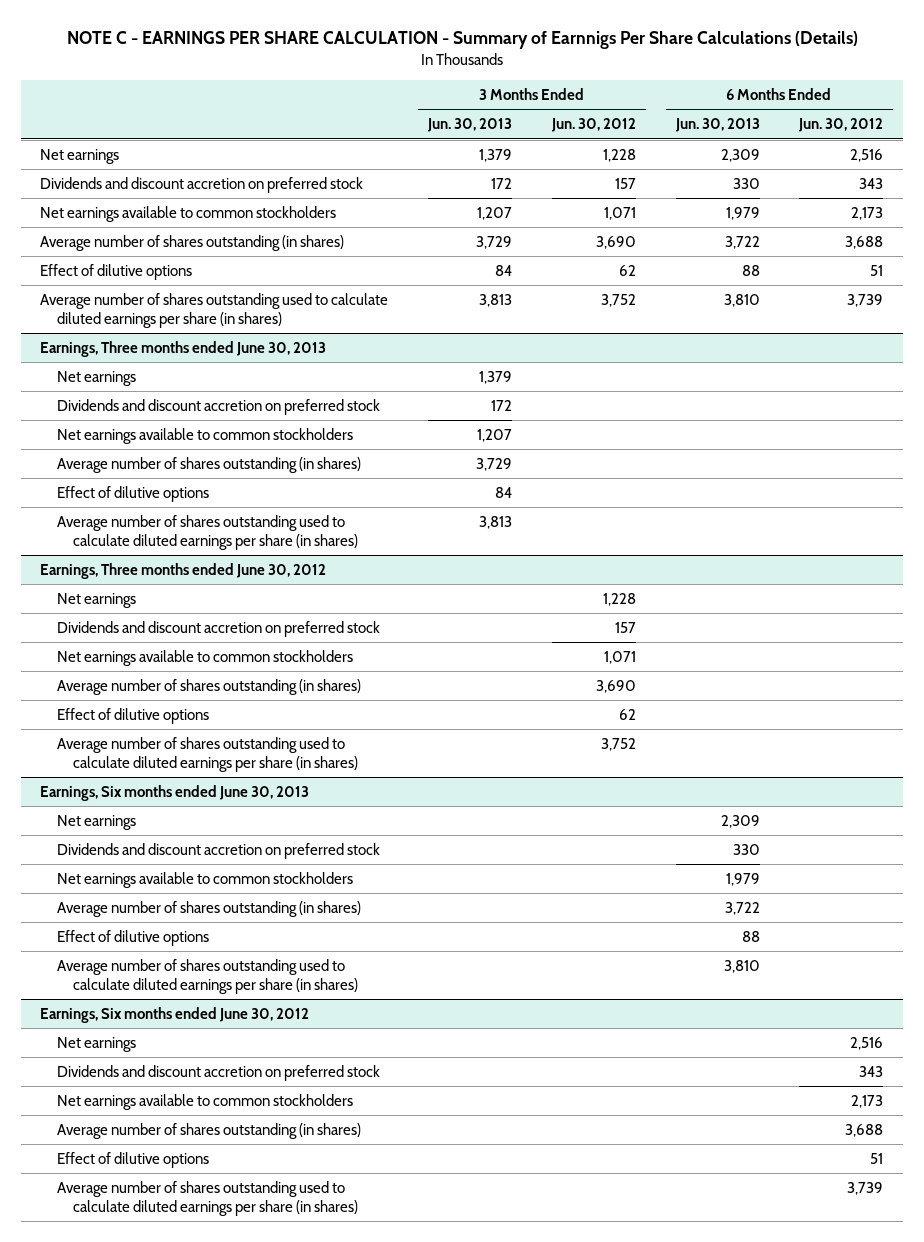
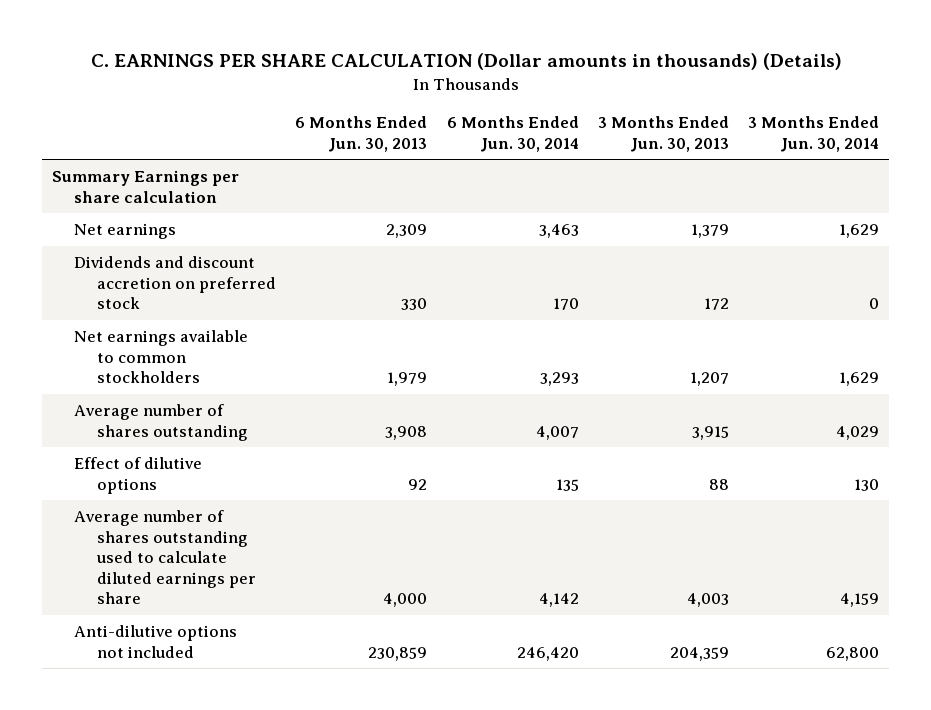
[66,31,858,50] NOTE C - EARNINGS PER SHARE CALCULATION - Summary of Earnnigs Per Share Calculations (Details) -> [90,53,842,71] C. EARNINGS PER SHARE CALCULATION (Dollar amounts in thousands) (Details)
[550,118,636,133] Jun. 30, 2012 -> none
[798,118,884,133] Jun. 30, 2012 -> none
none -> [446,115,579,152] 6 Months Ended Jun. 30, 2014
none -> [748,115,880,152] 3 Months Ended Jun. 30, 2014
none -> [51,169,239,203] Summary Earnings per share calculation
[40,341,327,358] Earnings, Three months ended June 30, 2013 -> none
[56,371,136,387] Net earnings -> none
[56,399,380,416] Dividends and discount accretion on preferred stock -> none
[56,428,353,445] Net earnings available to common stockholders -> none
[56,457,361,474] Average number of shares outstanding (in shares) -> none
[56,486,209,503] Effect of dilutive options -> none
[56,515,359,550] Average number of shares outstanding used to calculate diluted earnings per share (in shares) -> none
[40,563,327,580] Earnings, Three months ended June 30, 2012 -> none
[56,593,136,609] Net earnings -> none
[56,621,380,638] Dividends and discount accretion on preferred stock -> none
[56,650,353,667] Net earnings available to common stockholders -> none
[56,679,361,696] Average number of shares outstanding (in shares) -> none
[56,708,209,725] Effect of dilutive options -> none
[56,737,359,772] Average number of shares outstanding used to calculate diluted earnings per share (in shares) -> none
[40,785,310,802] Earnings, Six months ended June 30, 2013 -> none
[56,815,136,831] Net earnings -> none
[56,843,380,860] Dividends and discount accretion on preferred stock -> none
[56,872,353,889] Net earnings available to common stockholders -> none
[56,901,361,918] Average number of shares outstanding (in shares) -> none
[56,930,209,947] Effect of dilutive options -> none
[56,959,359,994] Average number of shares outstanding used to calculate diluted earnings per share (in shares) -> none
[40,1007,310,1024] Earnings, Six months ended June 30, 2012 -> none
[56,1037,136,1053] Net earnings -> none
[56,1065,380,1082] Dividends and discount accretion on preferred stock -> none
[56,1094,353,1111] Net earnings available to common stockholders -> none
[56,1123,361,1140] Average number of shares outstanding (in shares) -> none
[56,1152,209,1169] Effect of dilutive options -> none
[56,1181,359,1216] Average number of shares outstanding used to calculate diluted earnings per share (in shares) -> none
[40,235,345,252] Average number of shares outstanding (in shares) -> [74,403,249,441] Average number of shares outstanding
[476,236,513,250] 3,729 -> [692,425,730,440] 3,915
[724,236,760,250] 3,722 -> [385,425,428,440] 3,908
[495,265,513,277] 84 -> [709,478,730,490] 88
[741,265,760,277] 88 -> [408,478,428,490] 92
[40,293,389,328] Average number of shares outstanding used to calculate diluted earnings per share (in shares) -> [74,509,257,605] Average number of shares outstanding used to calculate diluted earnings per share
[479,294,513,308] 3,813 -> [687,593,730,608] 4,003
[723,294,760,308] 3,810 -> [383,593,428,608] 4,000
none -> [74,624,238,658] Anti-dilutive options not included

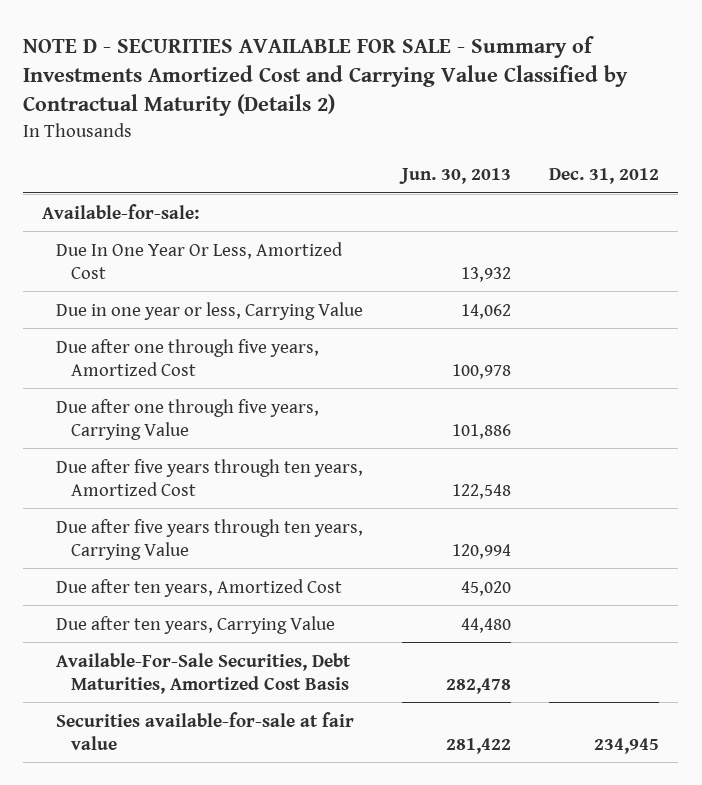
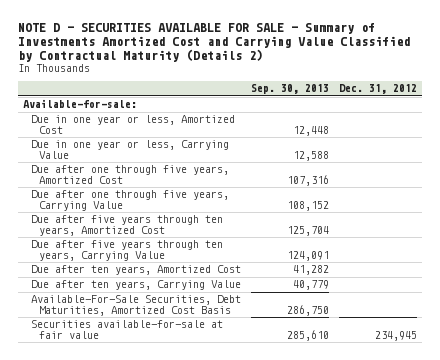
[398,167,511,184] Jun. 30, 2013 -> none
none -> [250,84,329,95] Sep. 30, 2013
[56,241,344,279] Due In One Year Or Less, Amortized Cost -> [31,115,236,135] Due in one year or less, Amortized Cost

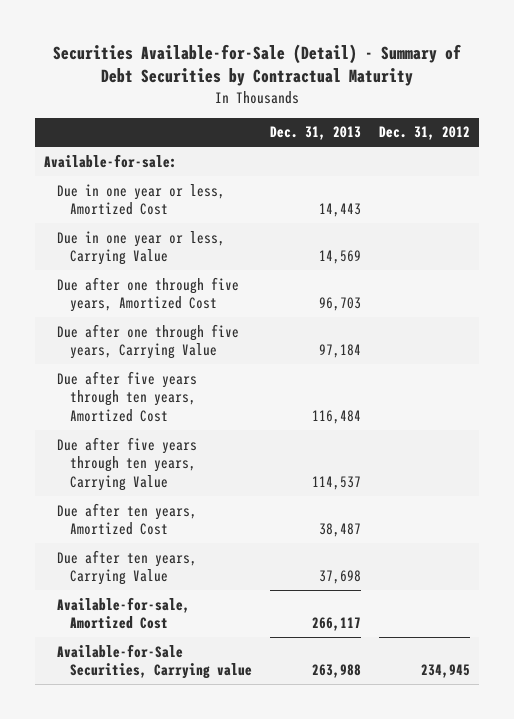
[18,23,411,62] NOTE D - SECURITIES AVAILABLE FOR SALE - Summary of Investments Amortized Cost and Carrying Value Classified by Contractual Maturity (Details 2) -> [53,43,462,87] Securities Available-for-Sale (Detail) - Summary of Debt Securities by Contractual Maturity
[250,84,329,95] Sep. 30, 2013 -> none
none -> [270,126,362,141] Dec. 31, 2013
[31,295,242,317] Available-For-Sale Securities, Debt Maturities, Amortized Cost Basis -> [57,596,191,630] Available-for-sale, Amortized Cost
[31,320,224,340] Securities available-for-sale at fair value -> [57,643,253,680] Available-for-Sale Securities, Carrying value

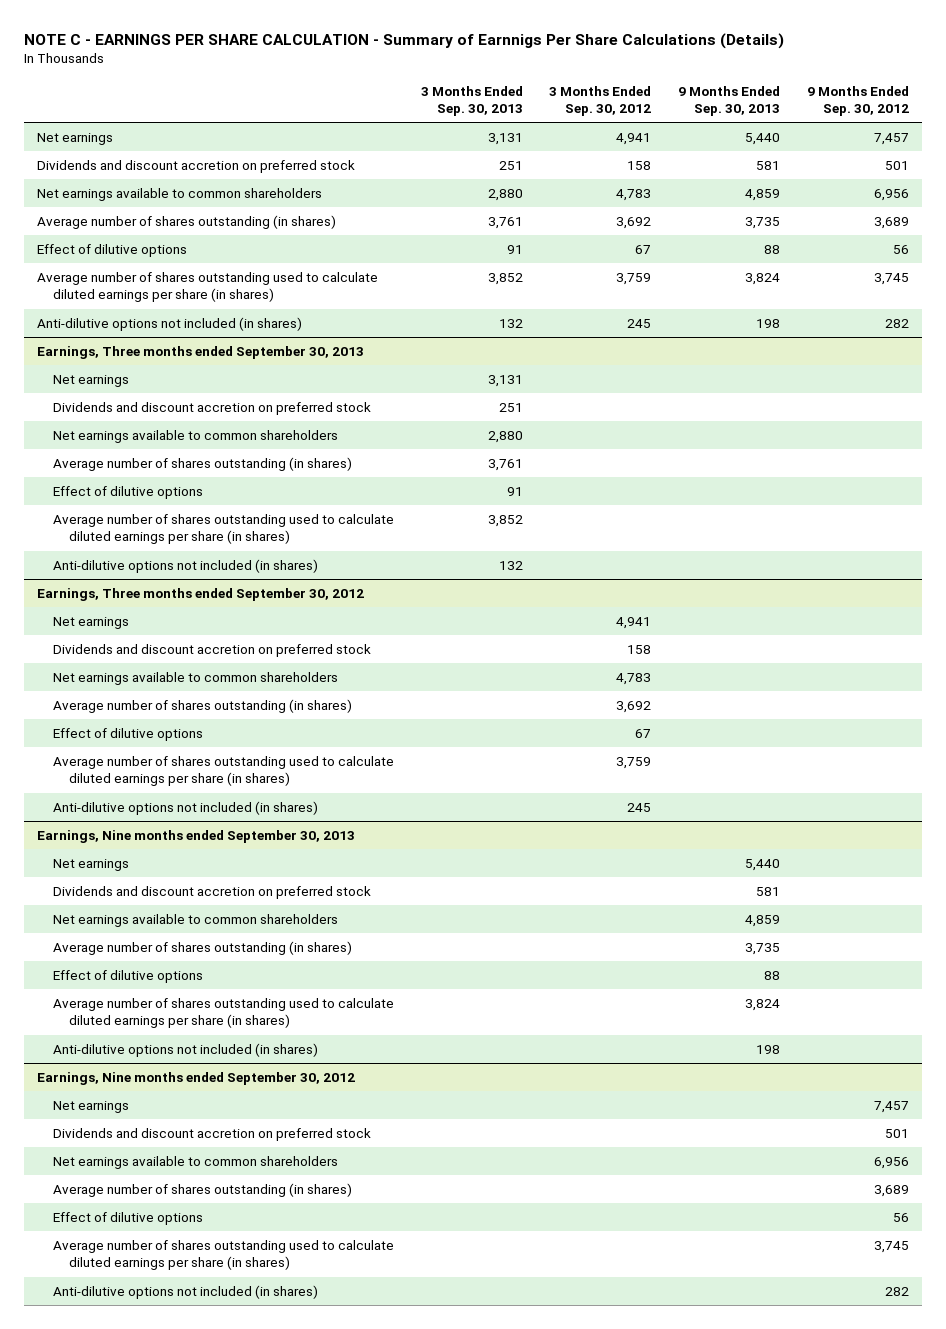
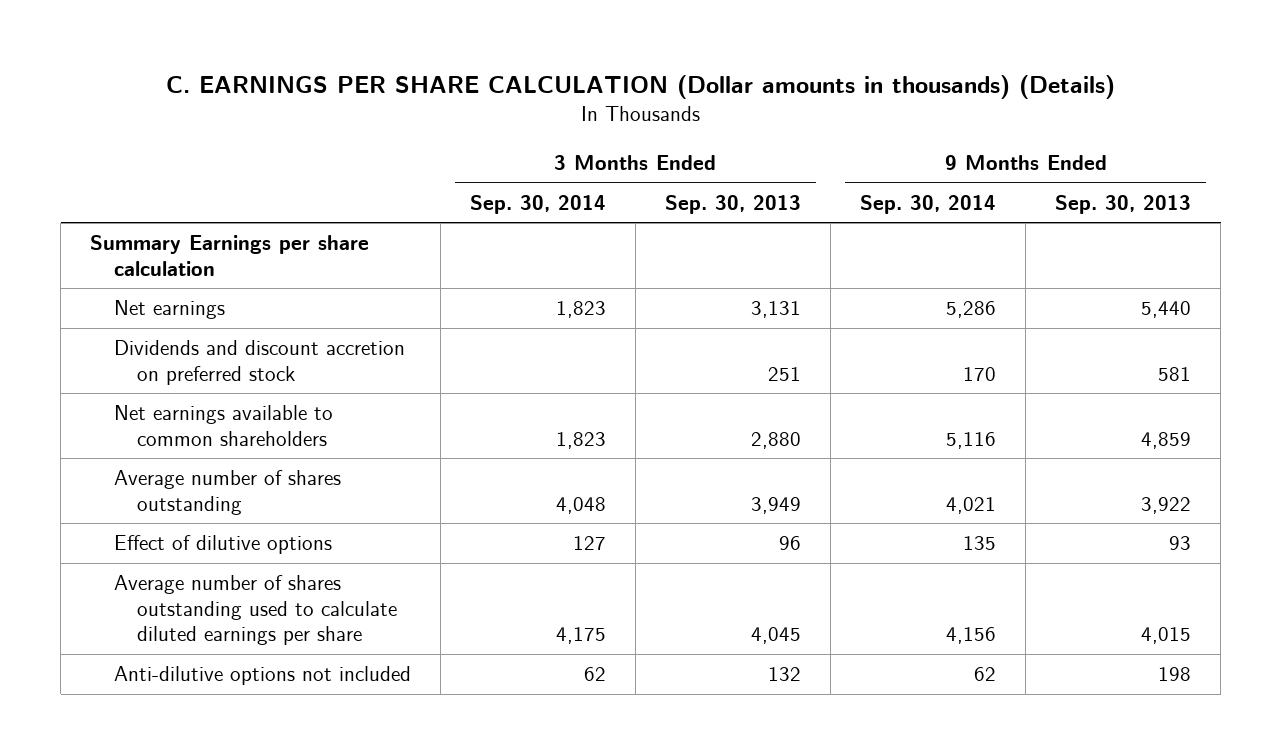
[23,32,784,49] NOTE C - EARNINGS PER SHARE CALCULATION - Summary of Earnnigs Per Share Calculations (Details) -> [165,75,1115,100] C. EARNINGS PER SHARE CALCULATION (Dollar amounts in thousands) (Details)
[549,85,652,117] 3 Months Ended Sep. 30, 2012 -> none
[806,85,909,117] 9 Months Ended Sep. 30, 2012 -> none
none -> [469,194,606,214] Sep. 30, 2014
none -> [860,194,997,214] Sep. 30, 2014
none -> [90,235,370,276] Summary Earnings per share calculation
[36,345,364,359] Earnings, Three months ended September 30, 2013 -> none
[52,374,129,387] Net earnings -> none
[52,401,371,415] Dividends and discount accretion on preferred stock -> none
[52,429,338,443] Net earnings available to common shareholders -> none
[52,456,352,471] Average number of shares outstanding (in shares) -> none
[52,485,203,499] Effect of dilutive options -> none
[52,513,394,545] Average number of shares outstanding used to calculate diluted earnings per share (in shares) -> none
[52,558,318,573] Anti-dilutive options not included (in shares) -> none
[36,587,364,601] Earnings, Three months ended September 30, 2012 -> none
[52,616,129,629] Net earnings -> none
[52,643,371,657] Dividends and discount accretion on preferred stock -> none
[52,671,338,685] Net earnings available to common shareholders -> none
[52,698,352,713] Average number of shares outstanding (in shares) -> none
[52,727,203,741] Effect of dilutive options -> none
[52,755,394,787] Average number of shares outstanding used to calculate diluted earnings per share (in shares) -> none
[52,800,318,815] Anti-dilutive options not included (in shares) -> none
[36,829,355,843] Earnings, Nine months ended September 30, 2013 -> none
[52,858,129,871] Net earnings -> none
[52,885,371,899] Dividends and discount accretion on preferred stock -> none
[52,913,338,927] Net earnings available to common shareholders -> none
[52,940,352,955] Average number of shares outstanding (in shares) -> none
[52,969,203,983] Effect of dilutive options -> none
[52,997,394,1029] Average number of shares outstanding used to calculate diluted earnings per share (in shares) -> none
[52,1042,318,1057] Anti-dilutive options not included (in shares) -> none
[36,1071,355,1085] Earnings, Nine months ended September 30, 2012 -> none
[52,1100,129,1113] Net earnings -> none
[52,1127,371,1141] Dividends and discount accretion on preferred stock -> none
[52,1155,338,1169] Net earnings available to common shareholders -> none
[52,1182,352,1197] Average number of shares outstanding (in shares) -> none
[52,1211,203,1225] Effect of dilutive options -> none
[52,1239,394,1271] Average number of shares outstanding used to calculate diluted earnings per share (in shares) -> none
[52,1284,318,1299] Anti-dilutive options not included (in shares) -> none
[36,214,336,229] Average number of shares outstanding (in shares) -> [113,470,341,515] Average number of shares outstanding
[487,216,523,229] 3,761 -> [750,496,801,514] 3,949
[745,216,781,229] 3,735 -> [1141,496,1192,514] 3,922
[506,244,523,254] 91 -> [778,536,801,551] 96
[764,244,781,254] 88 -> [1169,536,1192,551] 93
[36,271,378,303] Average number of shares outstanding used to calculate diluted earnings per share (in shares) -> [113,575,397,646] Average number of shares outstanding used to calculate diluted earnings per share
[487,272,523,285] 3,852 -> [750,627,801,645] 4,045
[745,272,781,285] 3,824 -> [1141,627,1192,645] 4,015
[36,316,302,331] Anti-dilutive options not included (in shares) -> [113,666,411,686] Anti-dilutive options not included

